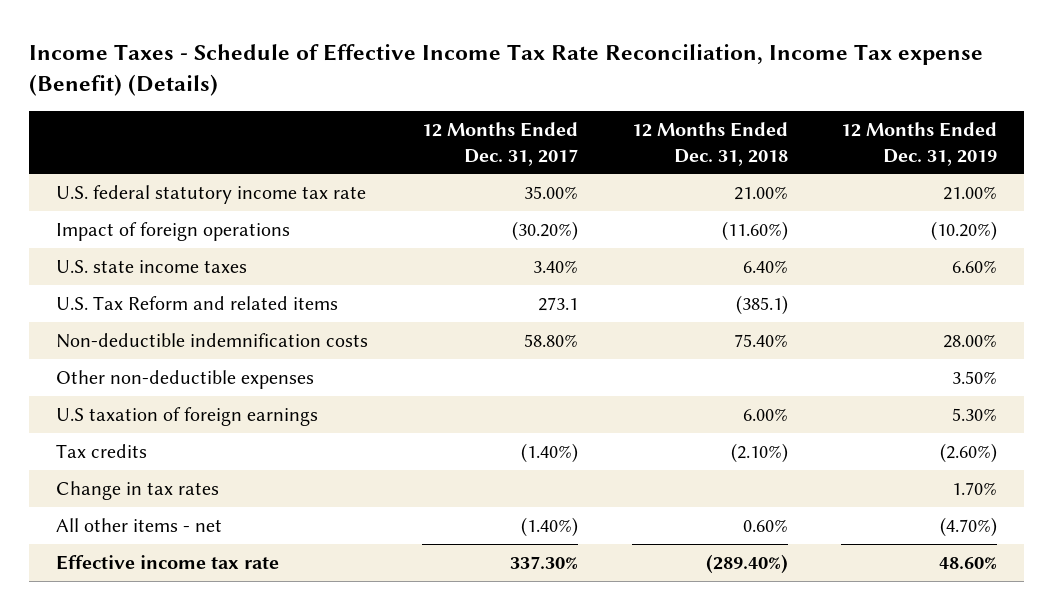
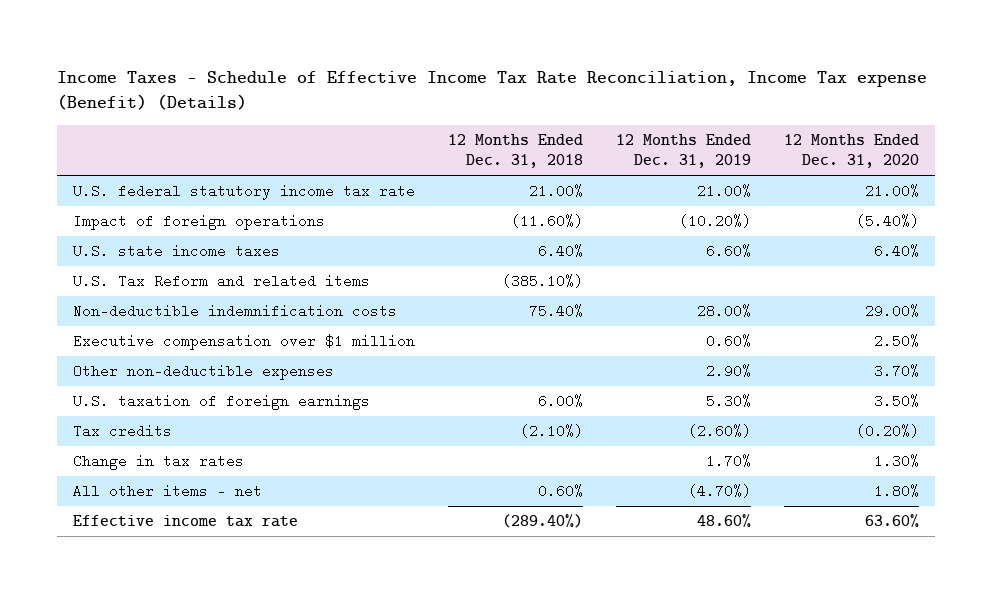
[421,122,578,166] 12 Months Ended Dec. 31, 2017 -> none
none -> [783,134,919,169] 12 Months Ended Dec. 31, 2020
[735,294,788,315] (385.1) -> [502,274,584,289] (385.10%)
none -> [73,334,416,351] Executive compensation over $1 million
[952,370,998,384] 3.50% -> [705,364,751,379] 2.90%
[56,406,319,426] U.S taxation of foreign earnings -> [73,394,371,411] U.S. taxation of foreign earnings

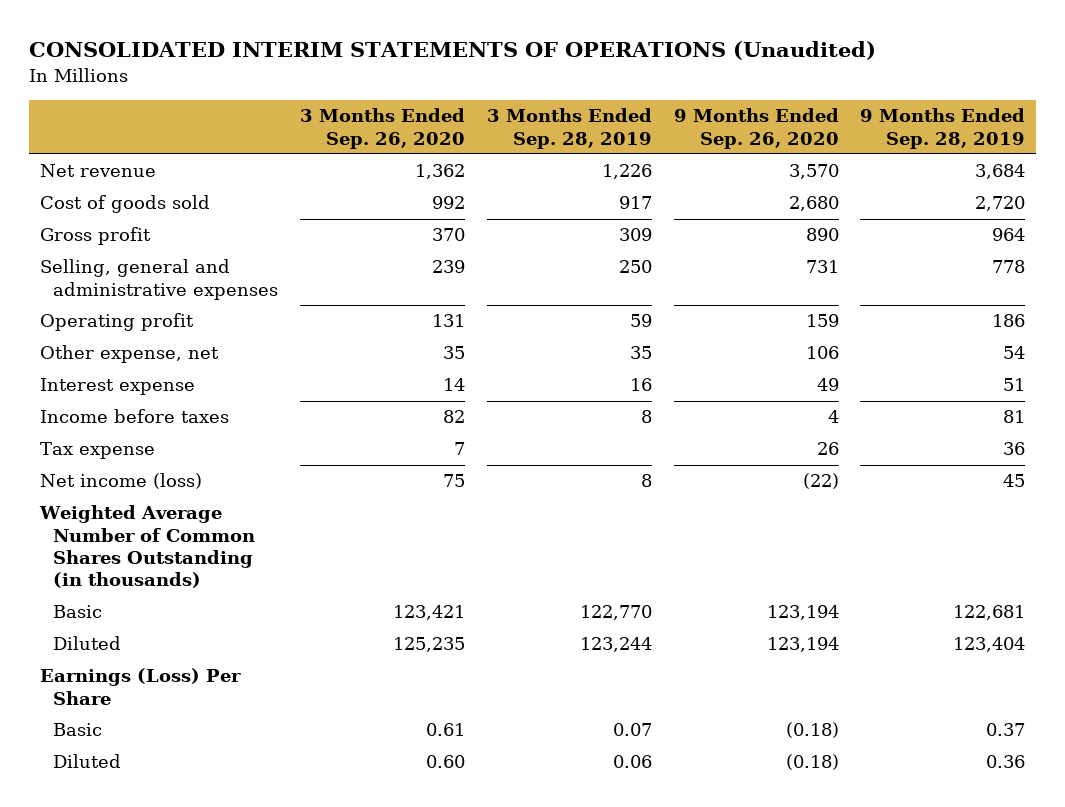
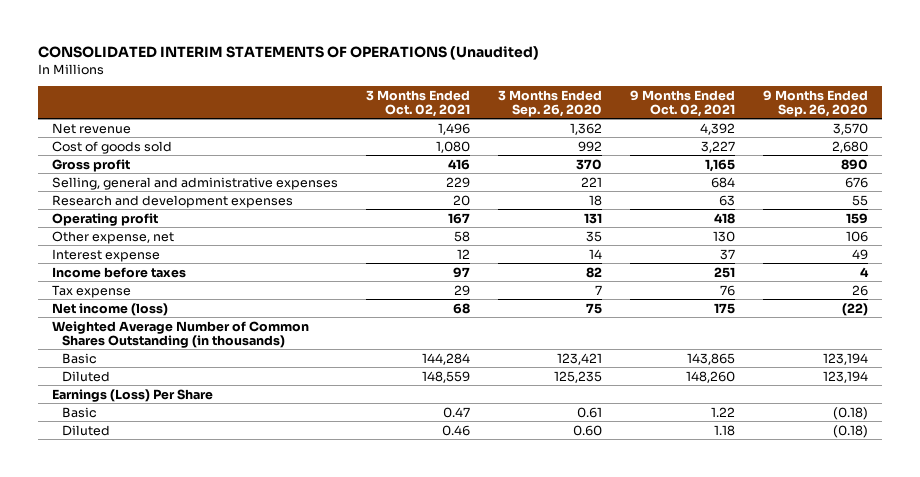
[486,108,652,149] 3 Months Ended Sep. 28, 2019 -> none
[860,108,1026,149] 9 Months Ended Sep. 28, 2019 -> none
none -> [365,89,470,117] 3 Months Ended Oct. 02, 2021
none -> [629,89,735,117] 9 Months Ended Oct. 02, 2021
[432,260,466,274] 239 -> [580,176,602,187] 221
[805,260,839,274] 731 -> [844,176,868,188] 676
none -> [52,194,294,208] Research and development expenses

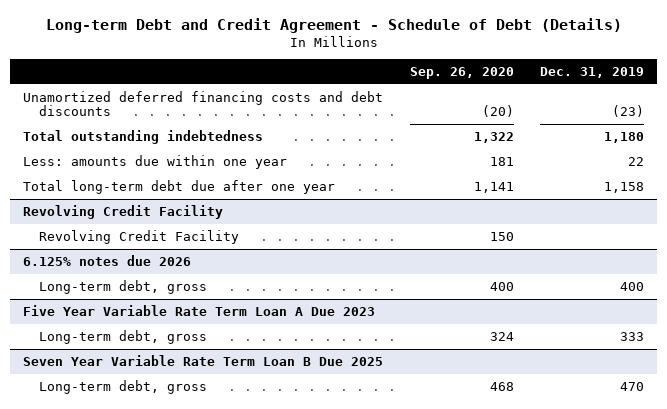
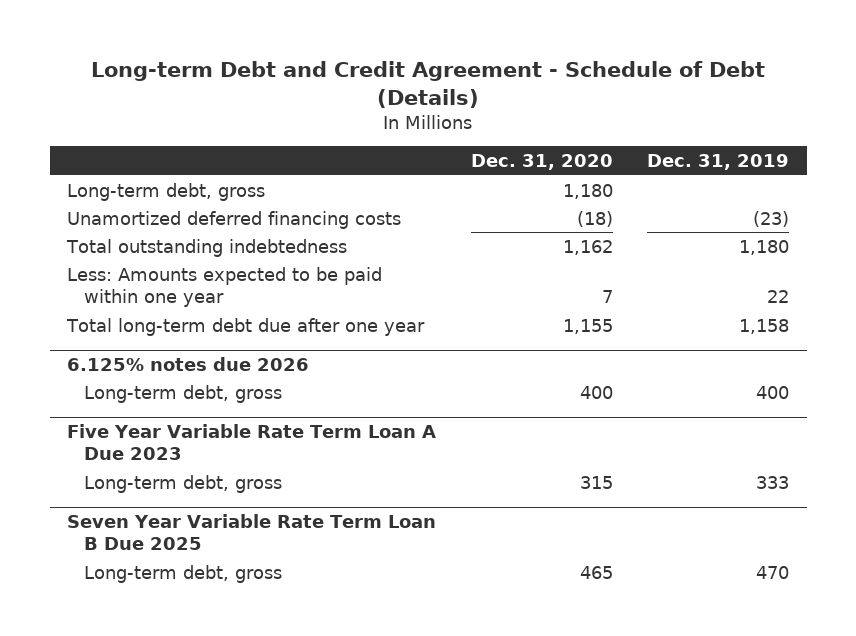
[409,66,514,79] Sep. 26, 2020 -> none
none -> [470,154,613,171] Dec. 31, 2020
none -> [66,182,265,201] Long-term debt, gross
[23,90,384,117] Unamortized deferred financing costs and debt discounts -> [66,210,401,229] Unamortized deferred financing costs
[23,154,288,169] Less: amounts due within one year -> [66,266,382,308] Less: Amounts expected to be paid within one year
[23,204,224,219] Revolving Credit Facility -> none
[39,229,240,244] Revolving Credit Facility -> none

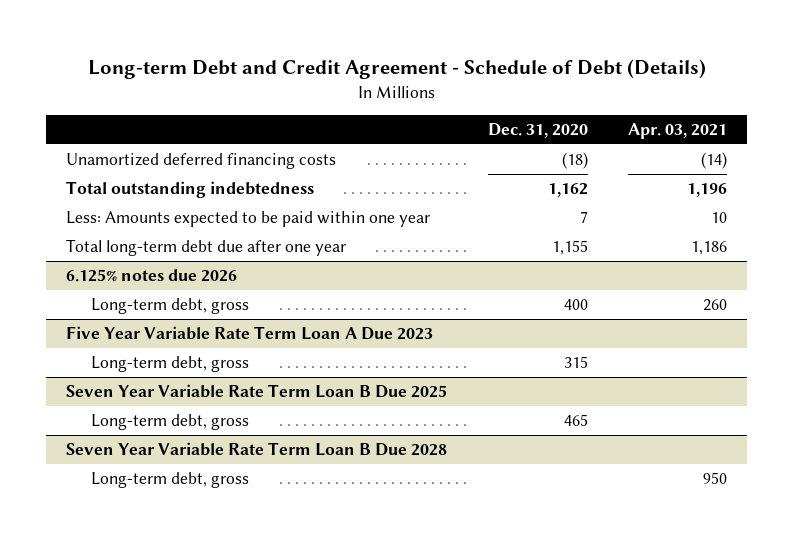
[647,154,790,171] Dec. 31, 2019 -> none
none -> [627,123,727,140] Apr. 03, 2021
[66,182,265,201] Long-term debt, gross -> none
none -> [66,442,448,457] Seven Year Variable Rate Term Loan B Due 2028
none -> [90,472,249,489] Long-term debt, gross

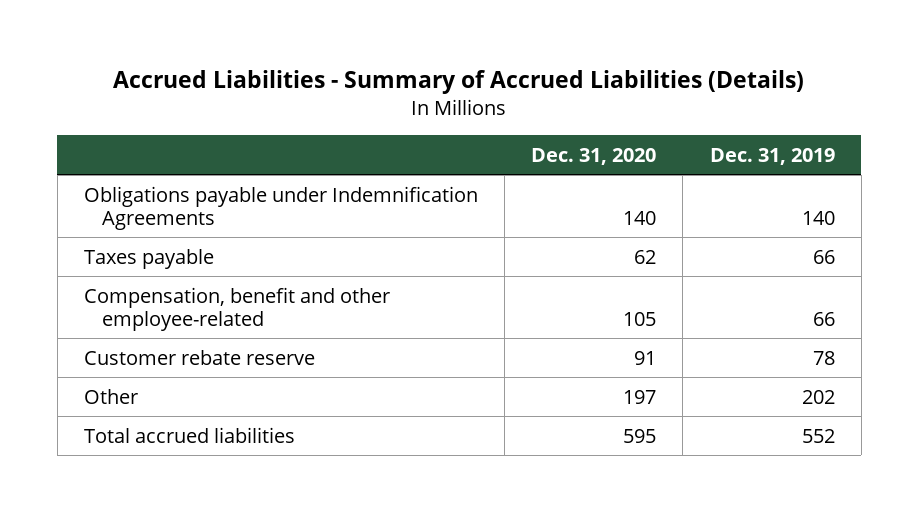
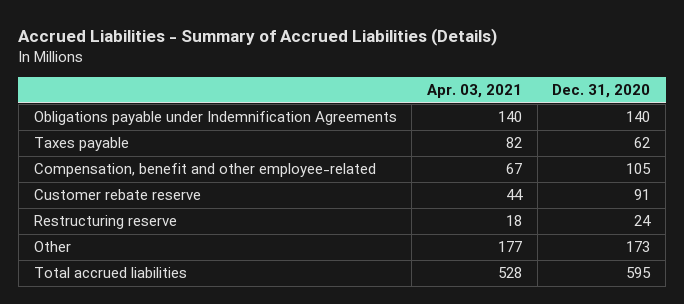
[709,147,835,165] Dec. 31, 2019 -> none
none -> [427,83,523,98] Apr. 03, 2021
none -> [33,215,177,230] Restructuring reserve
[623,389,657,404] 197 -> [626,241,651,253] 173

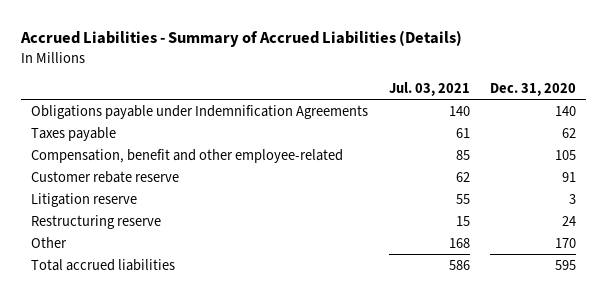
[427,83,523,98] Apr. 03, 2021 -> none
none -> [388,81,470,96] Jul. 03, 2021
none -> [31,192,138,207] Litigation reserve
[626,241,651,253] 173 -> [555,237,577,248] 170

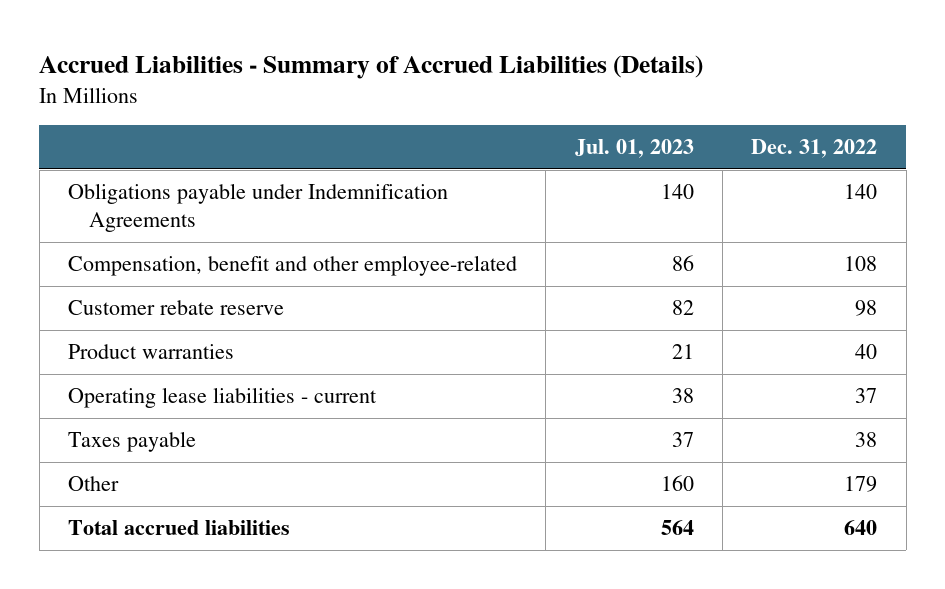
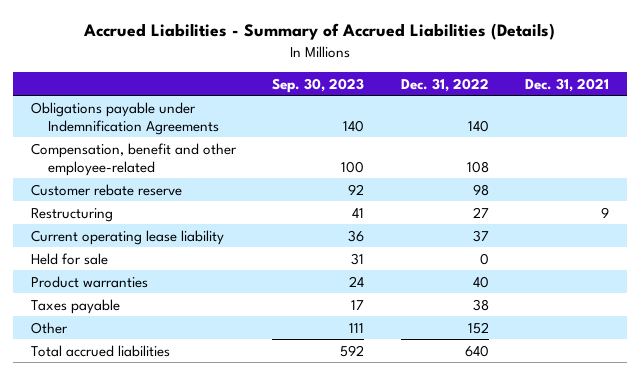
[574,139,694,159] Jul. 01, 2023 -> none
none -> [272,77,365,93] Sep. 30, 2023
none -> [525,77,610,92] Dec. 31, 2021
none -> [31,207,114,222] Restructuring
none -> [31,229,225,245] Current operating lease liability
none -> [31,252,109,265] Held for sale
[67,387,377,409] Operating lease liabilities - current -> none
[844,476,878,493] 179 -> [467,321,489,334] 152

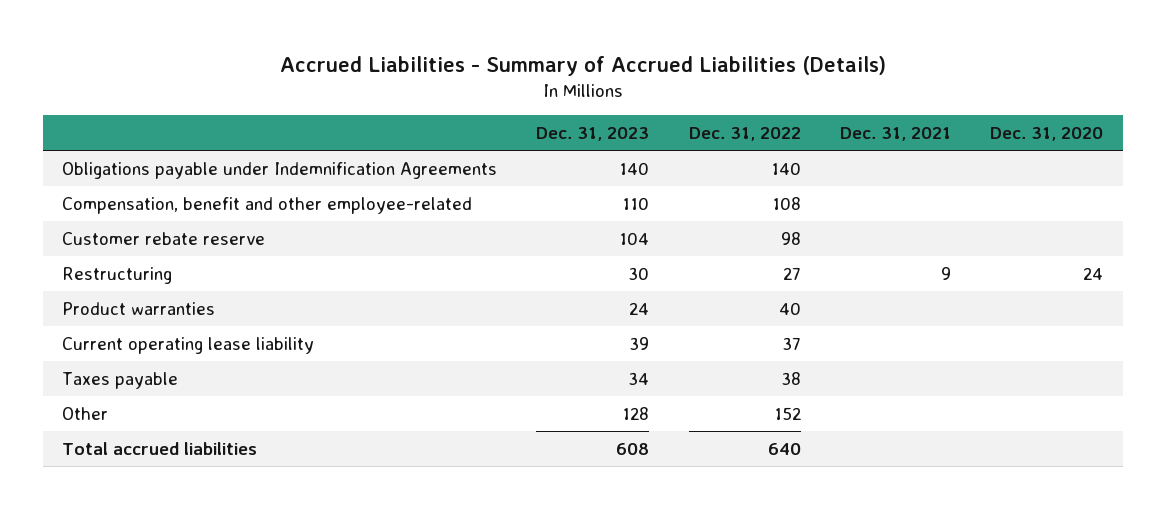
[272,77,365,93] Sep. 30, 2023 -> none
none -> [536,127,650,142] Dec. 31, 2023
none -> [990,127,1104,142] Dec. 31, 2020
[31,252,109,265] Held for sale -> none
[31,229,225,245] Current operating lease liability -> [62,336,315,354] Current operating lease liability

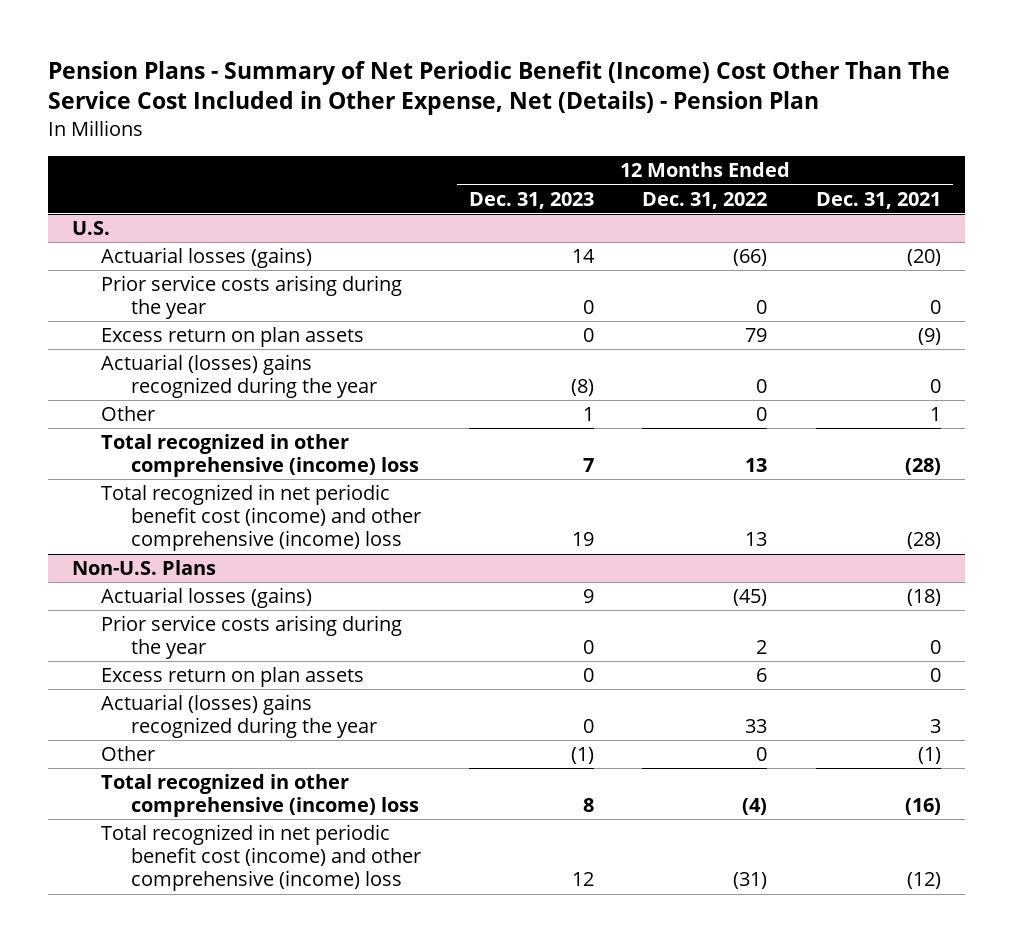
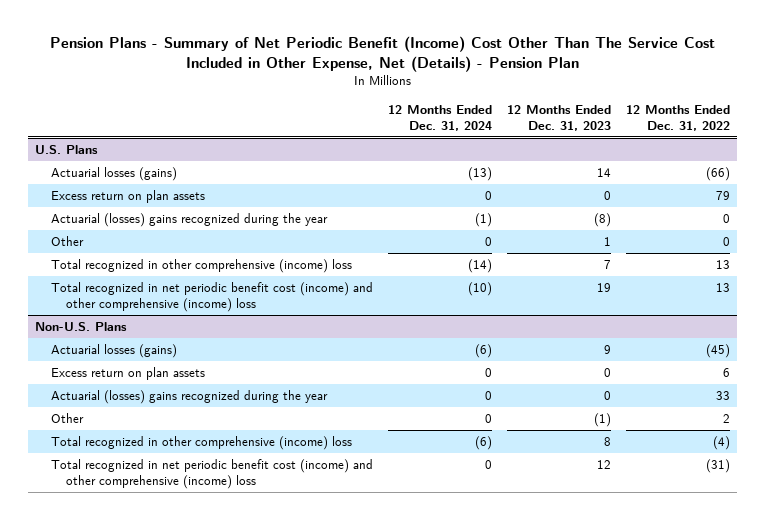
[815,191,941,209] Dec. 31, 2021 -> none
none -> [387,104,492,131] 12 Months Ended Dec. 31, 2024
[71,221,110,236] U.S. -> [35,144,99,154] U.S. Plans
[101,275,403,320] Prior service costs arising during the year -> none
[101,615,403,660] Prior service costs arising during the year -> none
[756,747,768,762] 0 -> [722,413,730,423] 2

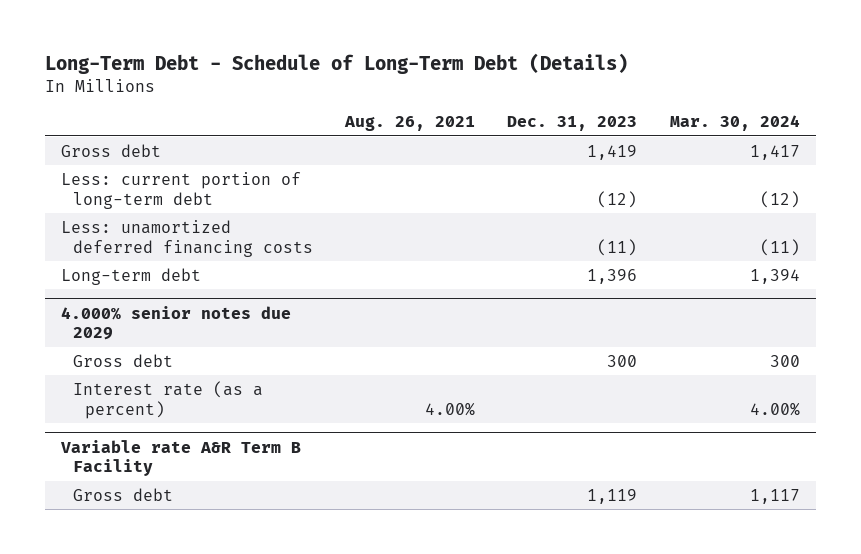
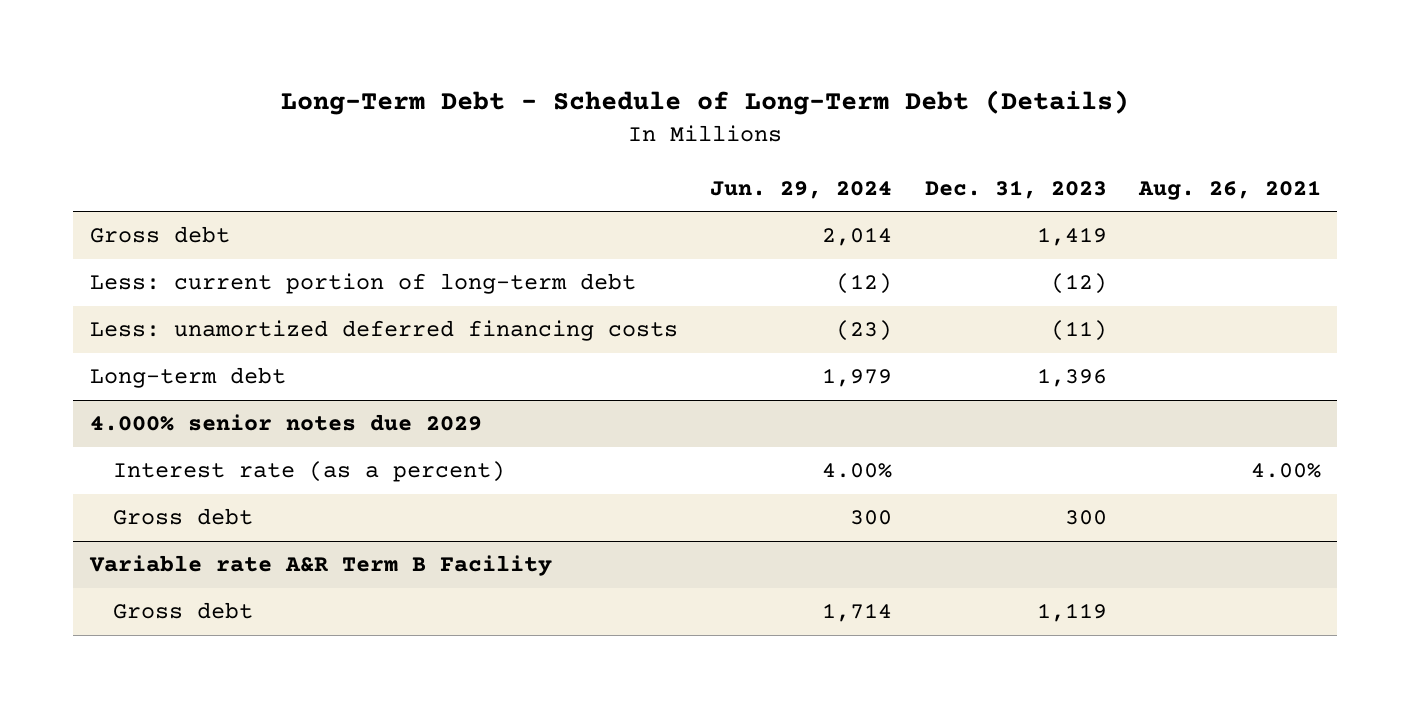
[669,115,800,132] Mar. 30, 2024 -> none
none -> [710,180,893,199] Jun. 29, 2024
[73,353,174,367] Gross debt -> [112,508,253,526] Gross debt

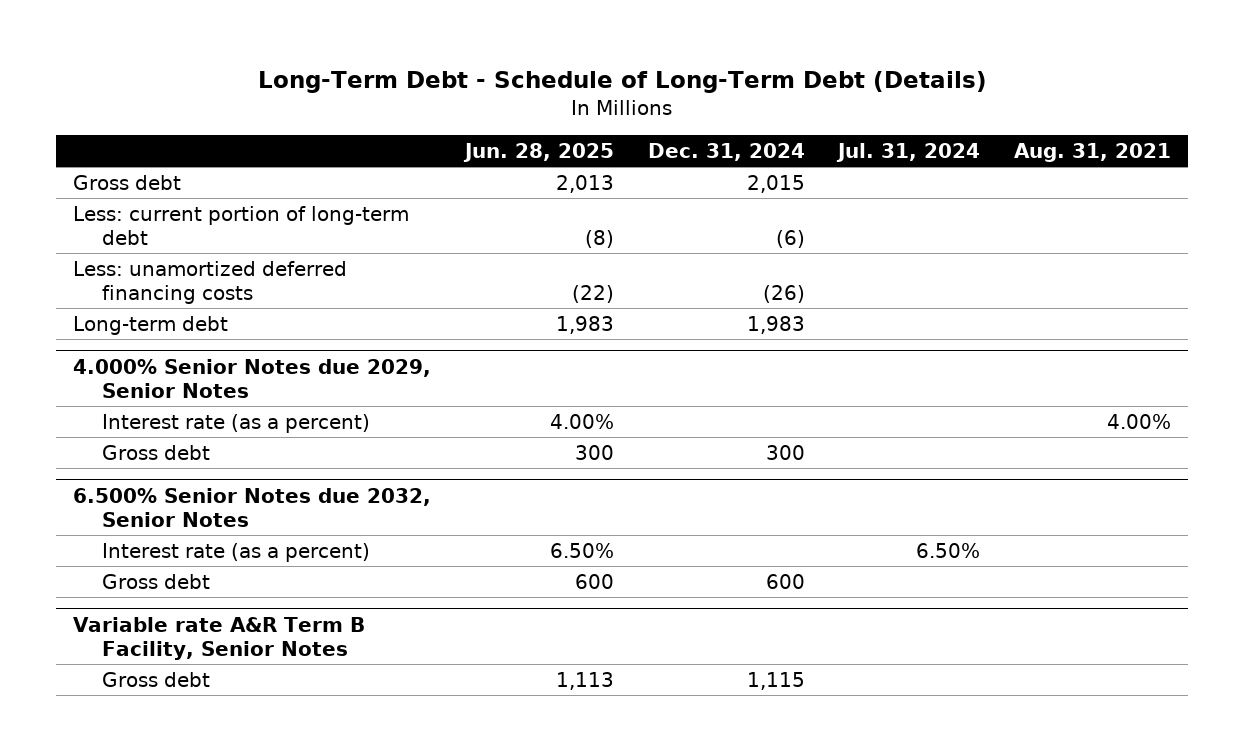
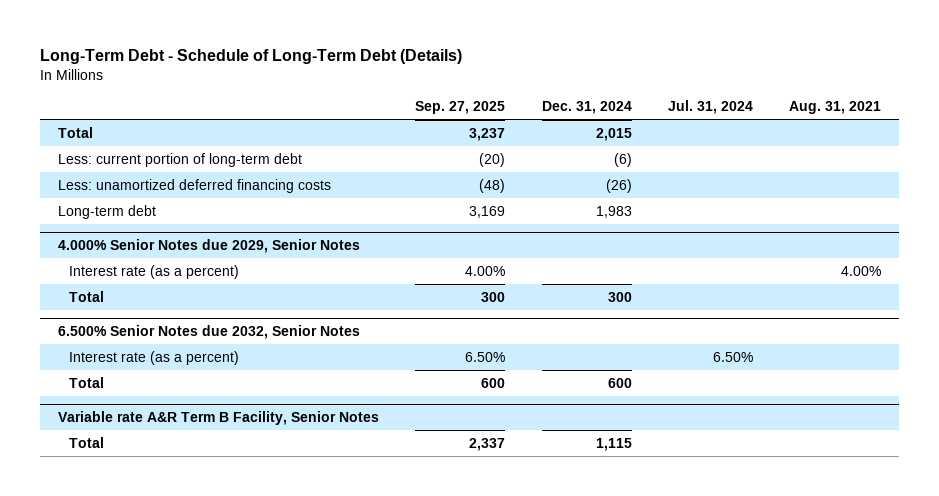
[462,143,614,163] Jun. 28, 2025 -> none
none -> [415,101,506,115] Sep. 27, 2025
[73,174,182,190] Gross debt -> [57,126,93,138] Total
[101,444,210,460] Gross debt -> [69,290,105,302] Total
[101,573,210,589] Gross debt -> [69,376,105,388] Total
[101,671,210,687] Gross debt -> [69,436,105,448] Total

